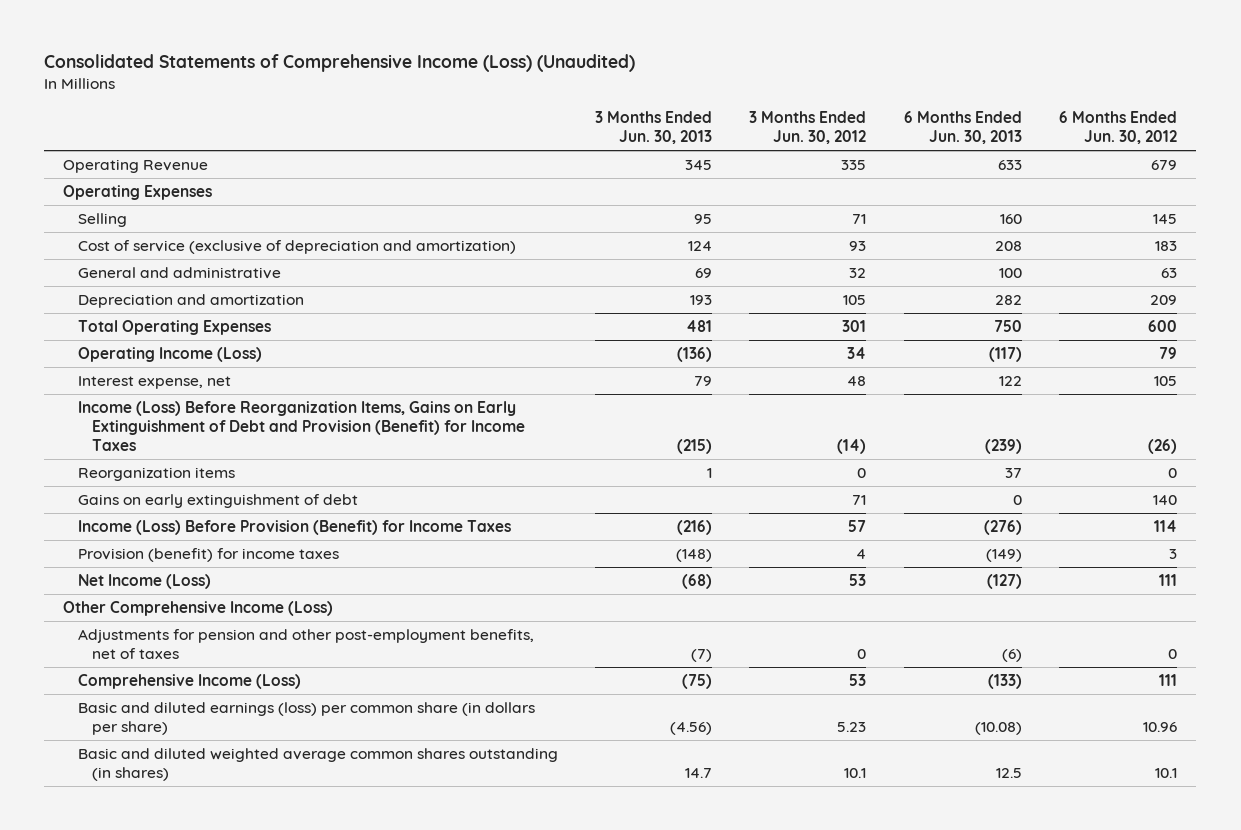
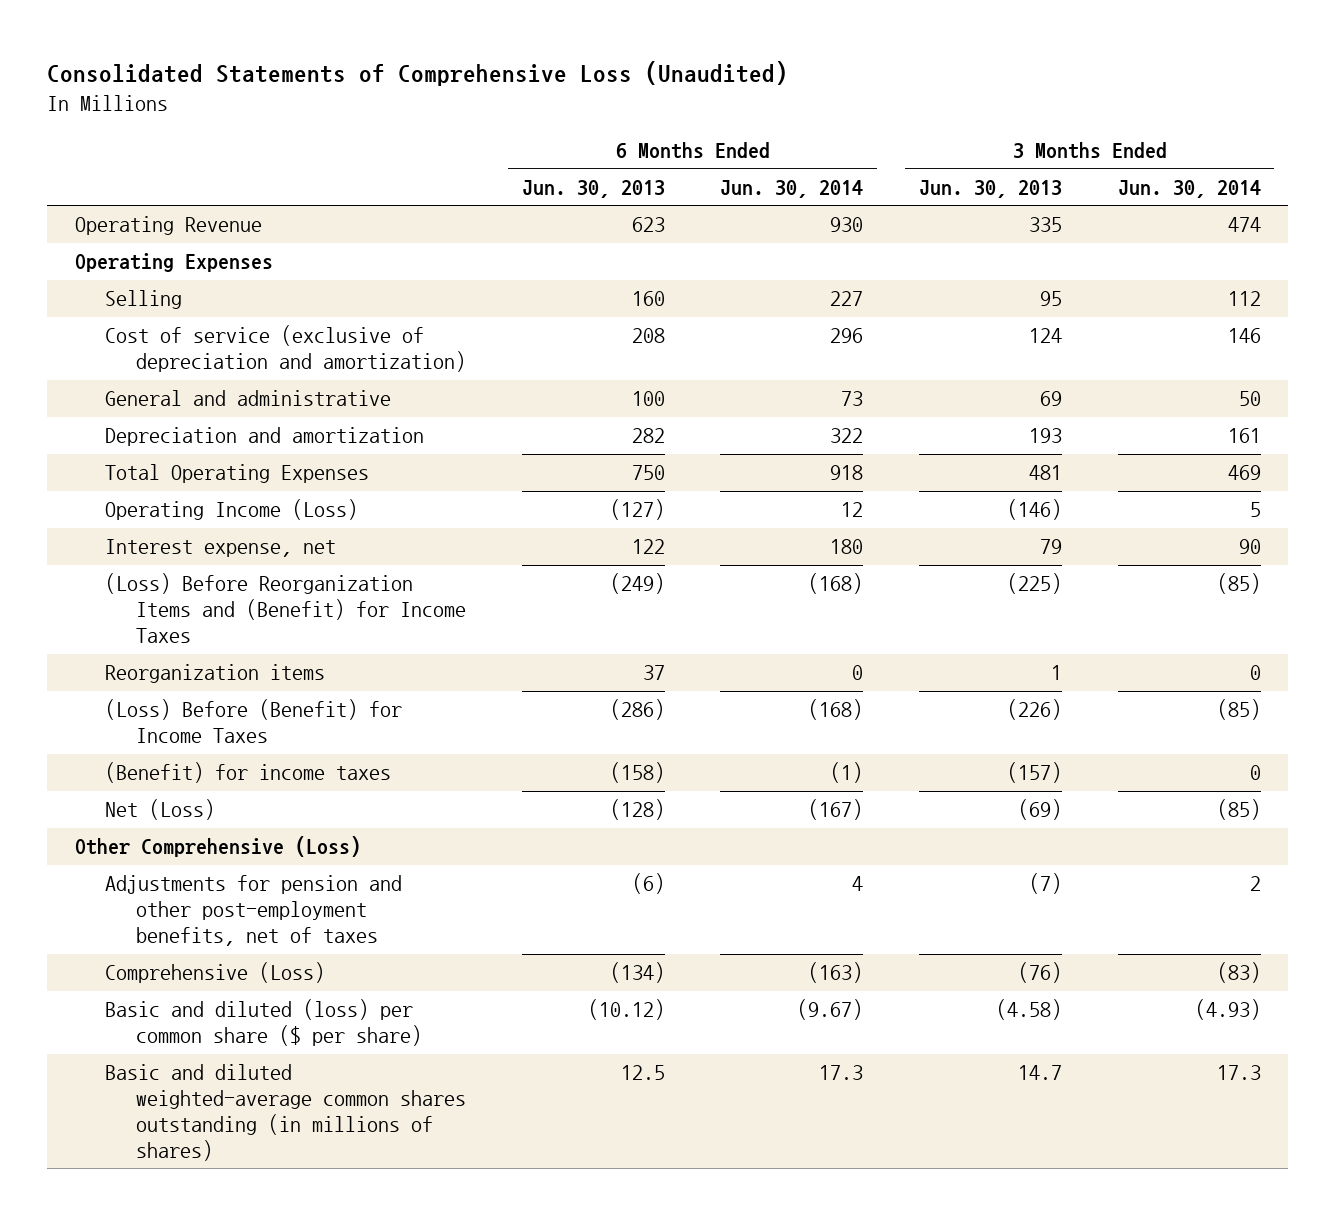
[44,54,636,73] Consolidated Statements of Comprehensive Income (Loss) (Unaudited) -> [46,60,788,86] Consolidated Statements of Comprehensive Loss (Unaudited)
[749,111,867,145] 3 Months Ended Jun. 30, 2012 -> none
[1059,111,1178,145] 6 Months Ended Jun. 30, 2012 -> none
none -> [720,179,864,198] Jun. 30, 2014
none -> [1117,179,1261,198] Jun. 30, 2014
[685,159,713,170] 345 -> [1029,217,1063,233] 335
[997,159,1022,170] 633 -> [631,217,665,233] 623
[677,346,713,362] (136) -> [1007,499,1063,521] (146)
[988,346,1022,362] (117) -> [609,499,665,521] (127)
[77,400,525,451] Income (Loss) Before Reorganization Items, Gains on Early Extinguishment of Debt and Provision (Benefit) for Income Taxes -> [105,573,467,644] (Loss) Before Reorganization Items and (Benefit) for Income Taxes
[677,438,713,454] (215) -> [1007,573,1063,595] (225)
[984,438,1022,454] (239) -> [609,573,665,595] (249)
[77,493,358,508] Gains on early extinguishment of debt -> none
[77,519,511,535] Income (Loss) Before Provision (Benefit) for Income Taxes -> [105,699,403,744] (Loss) Before (Benefit) for Income Taxes
[677,519,713,535] (216) -> [1007,699,1063,721] (226)
[983,519,1022,535] (276) -> [609,699,665,721] (286)
[77,547,339,562] Provision (benefit) for income taxes -> [105,762,392,784] (Benefit) for income taxes
[676,548,713,562] (148) -> [1007,762,1063,784] (157)
[985,548,1022,562] (149) -> [609,762,665,784] (158)
[77,573,211,589] Net Income (Loss) -> [105,799,216,821] Net (Loss)
[682,573,713,589] (68) -> [1018,799,1063,821] (69)
[986,573,1022,589] (127) -> [609,799,665,821] (128)
[63,600,334,616] Other Comprehensive Income (Loss) -> [74,836,361,858] Other Comprehensive (Loss)
[77,673,301,689] Comprehensive Income (Loss) -> [105,962,326,984] Comprehensive (Loss)
[682,673,713,689] (75) -> [1018,962,1063,984] (76)
[987,673,1022,689] (133) -> [609,962,665,984] (134)
[77,701,535,735] Basic and diluted earnings (loss) per common share (in dollars per share) -> [105,999,423,1047] Basic and diluted (loss) per common share ($ per share)
[670,721,713,735] (4.56) -> [996,999,1063,1021] (4.58)
[974,721,1022,735] (10.08) -> [587,999,665,1021] (10.12)
[77,747,558,781] Basic and diluted weighted average common shares outstanding (in shares) -> [105,1064,467,1162] Basic and diluted weighted-average common shares outstanding (in millions of shares)

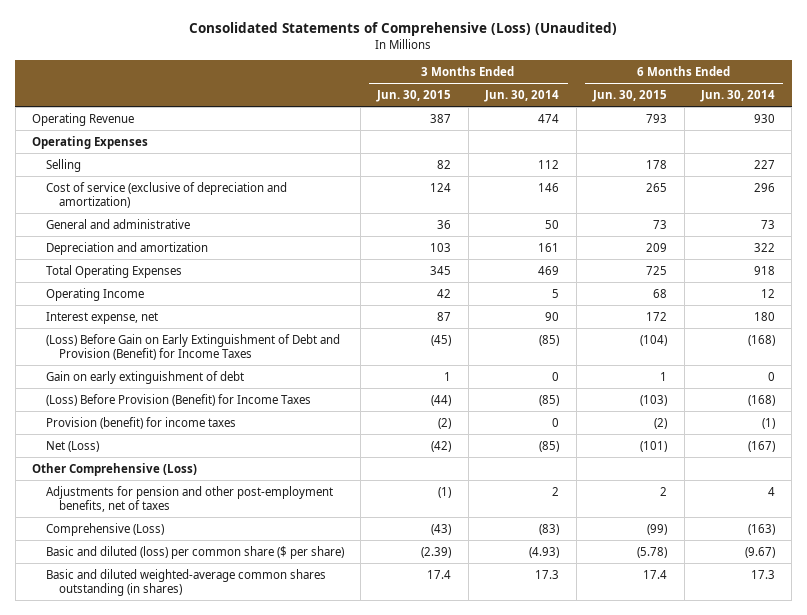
[46,60,788,86] Consolidated Statements of Comprehensive Loss (Unaudited) -> [189,22,618,37] Consolidated Statements of Comprehensive (Loss) (Unaudited)
[521,179,665,198] Jun. 30, 2013 -> none
[919,179,1063,198] Jun. 30, 2013 -> none
none -> [376,89,452,102] Jun. 30, 2015
none -> [592,89,668,102] Jun. 30, 2015
[105,499,359,521] Operating Income (Loss) -> [45,287,144,301] Operating Income
[105,664,326,684] Reorganization items -> none
[105,573,467,644] (Loss) Before Reorganization Items and (Benefit) for Income Taxes -> [45,333,340,360] (Loss) Before Gain on Early Extinguishment of Debt and Provision (Benefit) for Income Taxes
none -> [45,370,244,384] Gain on early extinguishment of debt
[105,699,403,744] (Loss) Before (Benefit) for Income Taxes -> [45,393,311,406] (Loss) Before Provision (Benefit) for Income Taxes
[105,762,392,784] (Benefit) for income taxes -> [45,416,236,429] Provision (benefit) for income taxes
[105,1064,467,1162] Basic and diluted weighted-average common shares outstanding (in millions of shares) -> [45,568,326,596] Basic and diluted weighted-average common shares outstanding (in shares)

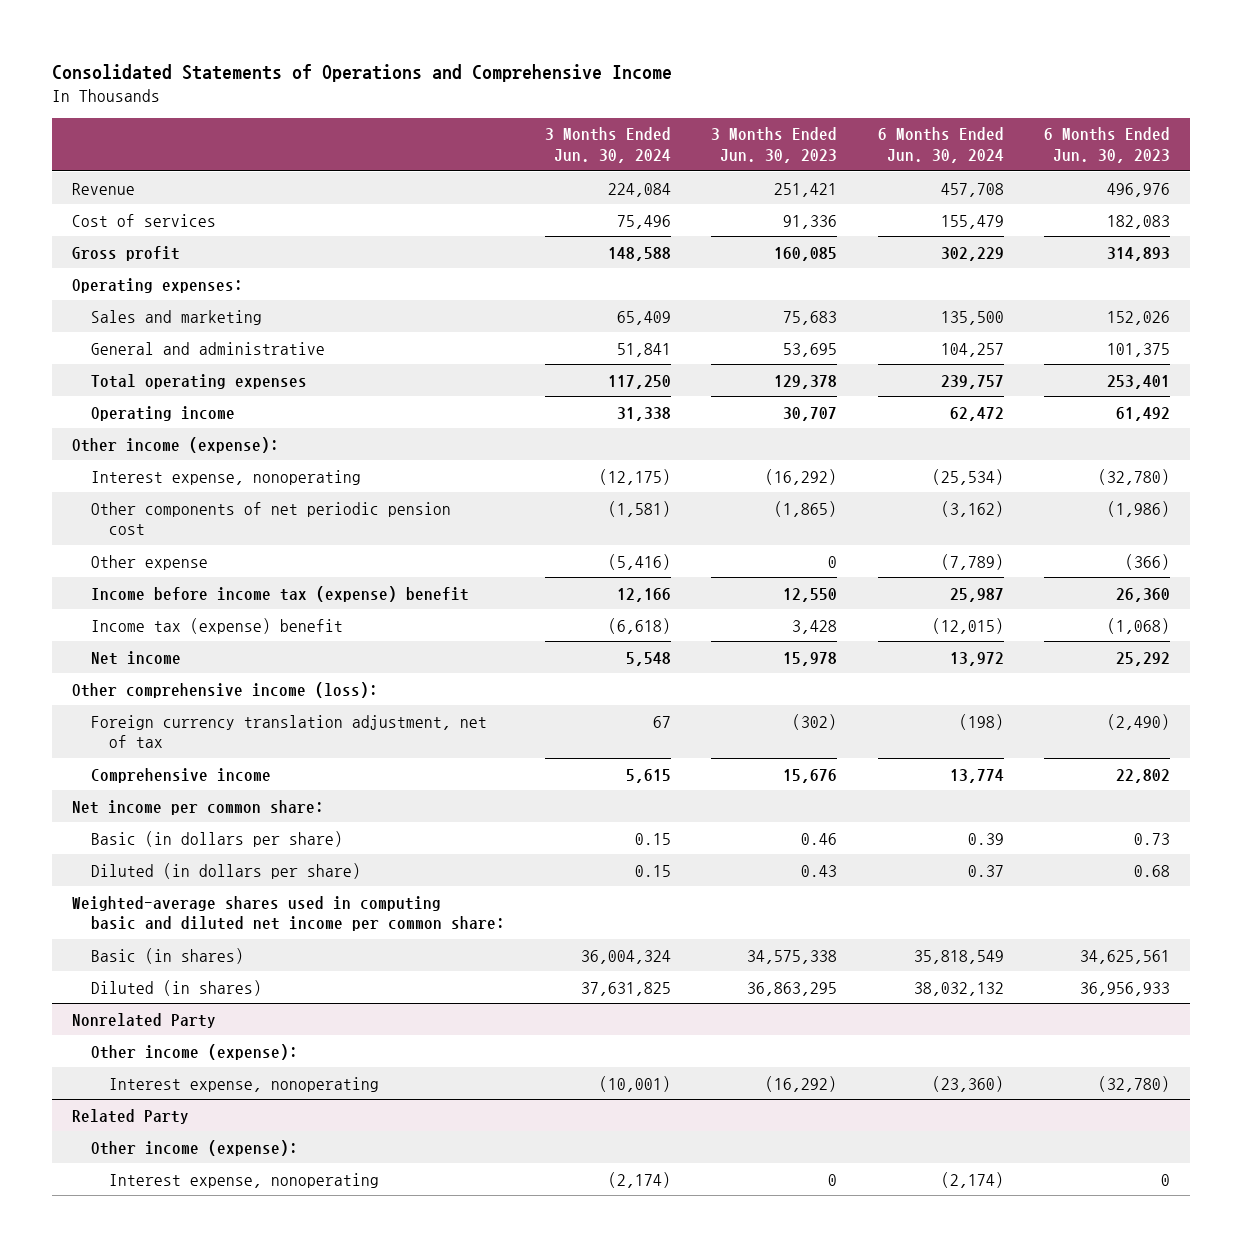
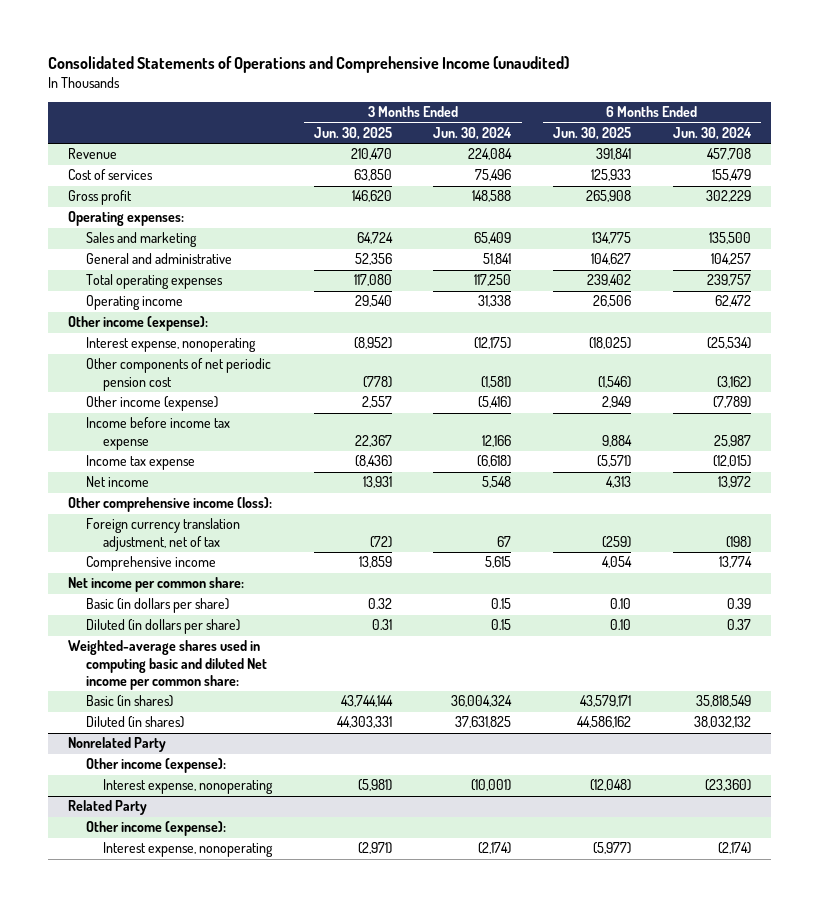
[51,63,672,82] Consolidated Statements of Operations and Comprehensive Income -> [47,56,569,74] Consolidated Statements of Operations and Comprehensive Income (unaudited)
[711,127,838,163] 3 Months Ended Jun. 30, 2023 -> none
[1044,127,1171,163] 6 Months Ended Jun. 30, 2023 -> none
none -> [313,126,392,140] Jun. 30, 2025
none -> [552,126,631,140] Jun. 30, 2025
[90,554,208,570] Other expense -> [85,396,218,412] Other income (expense)
[90,585,469,602] Income before income tax (expense) benefit -> [85,417,230,450] Income before income tax expense
[90,617,343,634] Income tax (expense) benefit -> [85,455,195,471] Income tax expense
[71,895,505,932] Weighted-average shares used in computing basic and diluted net income per common share: -> [68,640,267,690] Weighted-average shares used in computing basic and diluted Net income per common share:

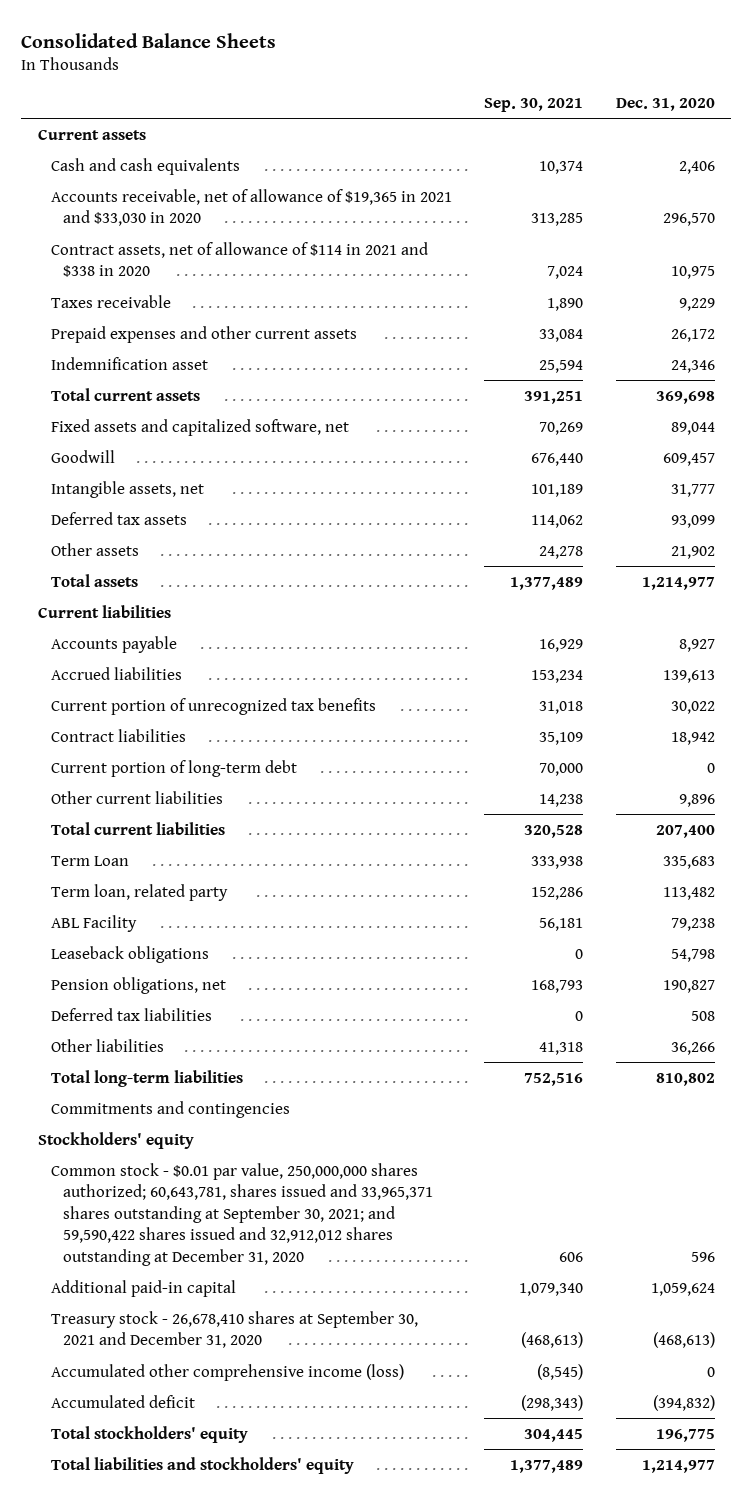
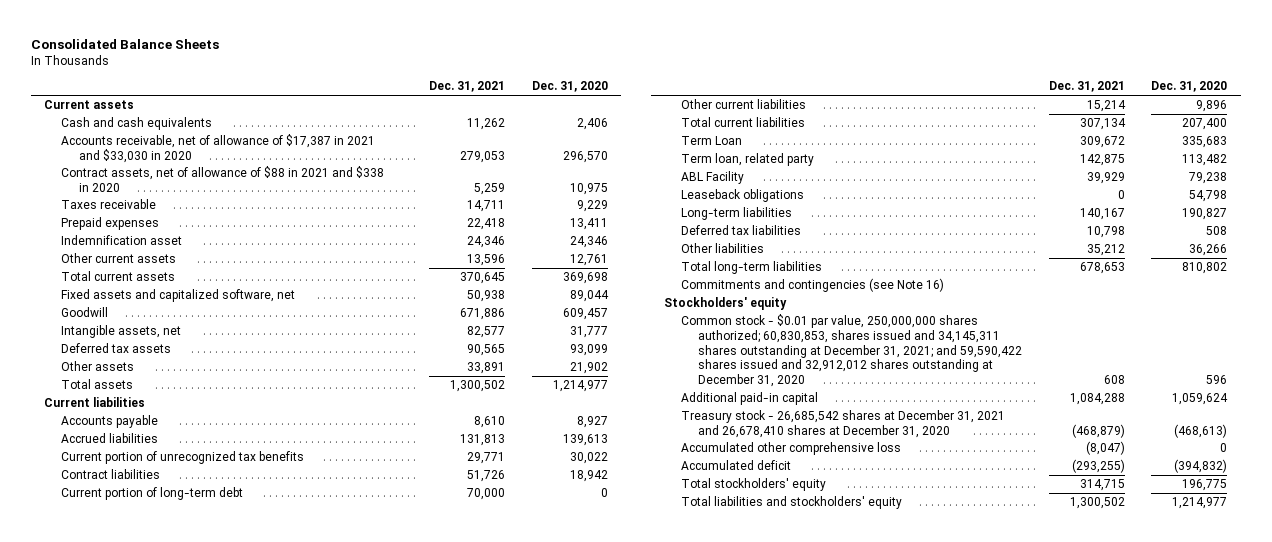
[484,98,584,113] Sep. 30, 2021 -> none
none -> [429,81,506,93] Dec. 31, 2021
[50,188,452,227] Accounts receivable, net of allowance of $19,365 in 2021 and $33,030 in 2020 -> [61,134,376,163] Accounts receivable, net of allowance of $17,387 in 2021 and $33,030 in 2020
[50,241,428,278] Contract assets, net of allowance of $114 in 2021 and $338 in 2020 -> [61,166,385,192] Contract assets, net of allowance of $88 in 2021 and $338 in 2020
[50,325,357,343] Prepaid expenses and other current assets -> [61,217,160,231] Prepaid expenses
[670,328,715,342] 26,172 -> [569,218,608,231] 13,411
none -> [61,253,177,264] Other current assets
[50,976,226,994] Pension obligations, net -> [681,207,793,221] Long-term liabilities
[50,1100,290,1118] Commitments and contingencies -> [681,278,945,293] Commitments and contingencies (see Note 16)
[50,1162,434,1267] Common stock - $0.01 par value, 250,000,000 shares authorized; 60,643,781, shares issued and 33,965,371 shares outstanding at September 30, 2021; and 59,590,422 shares issued and 32,912,012 shares outstanding at December 31, 2020 -> [681,314,1023,388] Common stock - $0.01 par value, 250,000,000 shares authorized; 60,830,853, shares issued and 34,145,311 shares outstanding at December 31, 2021; and 59,590,422 shares issued and 32,912,012 shares outstanding at December 31, 2020
[50,1310,418,1349] Treasury stock - 26,678,410 shares at September 30, 2021 and December 31, 2020 -> [681,410,1006,438] Treasury stock - 26,685,542 shares at December 31, 2021 and 26,678,410 shares at December 31, 2020
[50,1363,404,1381] Accumulated other comprehensive income (loss) -> [681,442,902,456] Accumulated other comprehensive loss

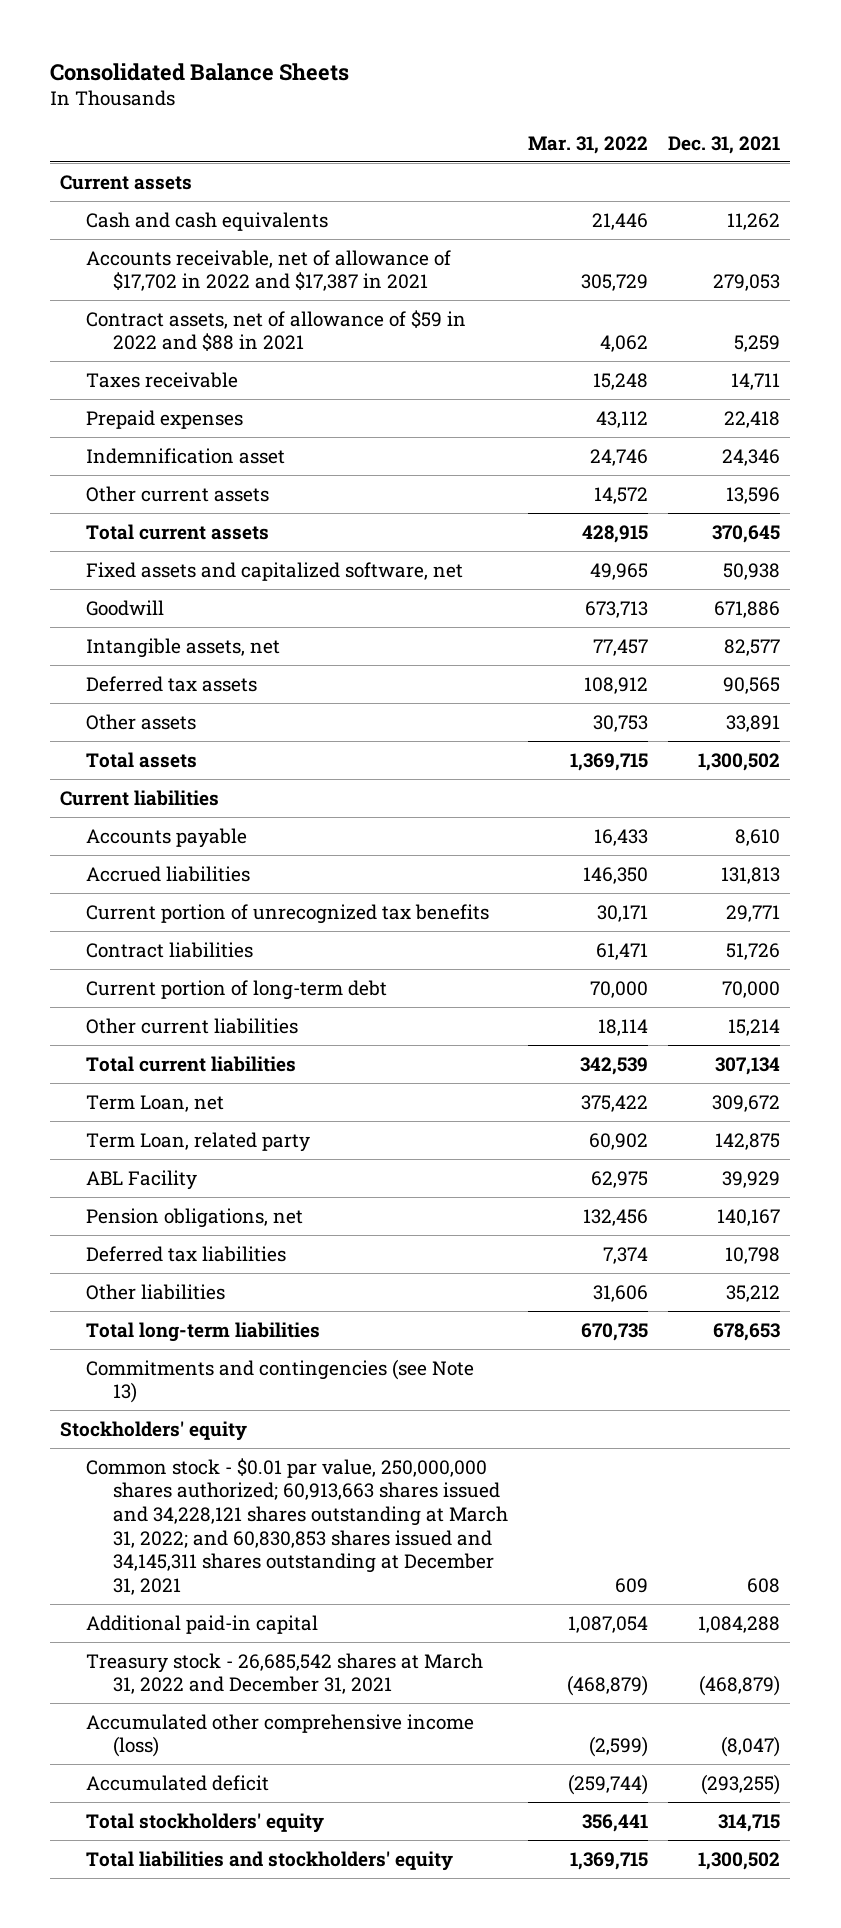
[531,81,608,93] Dec. 31, 2020 -> none
none -> [527,135,648,154] Mar. 31, 2022
[61,134,376,163] Accounts receivable, net of allowance of $17,387 in 2021 and $33,030 in 2020 -> [86,249,452,292] Accounts receivable, net of allowance of $17,702 in 2022 and $17,387 in 2021
[61,166,385,192] Contract assets, net of allowance of $88 in 2021 and $338 in 2020 -> [86,309,467,352] Contract assets, net of allowance of $59 in 2022 and $88 in 2021
[681,136,743,146] Term Loan -> [86,1094,225,1112] Term Loan, net
[681,153,815,167] Term loan, related party -> [86,1131,311,1152] Term Loan, related party
[681,189,805,203] Leaseback obligations -> none
[681,207,793,221] Long-term liabilities -> [86,1207,304,1228] Pension obligations, net
[681,278,945,293] Commitments and contingencies (see Note 16) -> [86,1358,475,1404] Commitments and contingencies (see Note 13)
[681,314,1023,388] Common stock - $0.01 par value, 250,000,000 shares authorized; 60,830,853, shares issued and 34,145,311 shares outstanding at December 31, 2021; and 59,590,422 shares issued and 32,912,012 shares outstanding at December 31, 2020 -> [86,1457,508,1596] Common stock - $0.01 par value, 250,000,000 shares authorized; 60,913,663 shares issued and 34,228,121 shares outstanding at March 31, 2022; and 60,830,853 shares issued and 34,145,311 shares outstanding at December 31, 2021
[681,410,1006,438] Treasury stock - 26,685,542 shares at December 31, 2021 and 26,678,410 shares at December 31, 2020 -> [86,1652,484,1695] Treasury stock - 26,685,542 shares at March 31, 2022 and December 31, 2021
[681,442,902,456] Accumulated other comprehensive loss -> [86,1713,475,1758] Accumulated other comprehensive income (loss)

